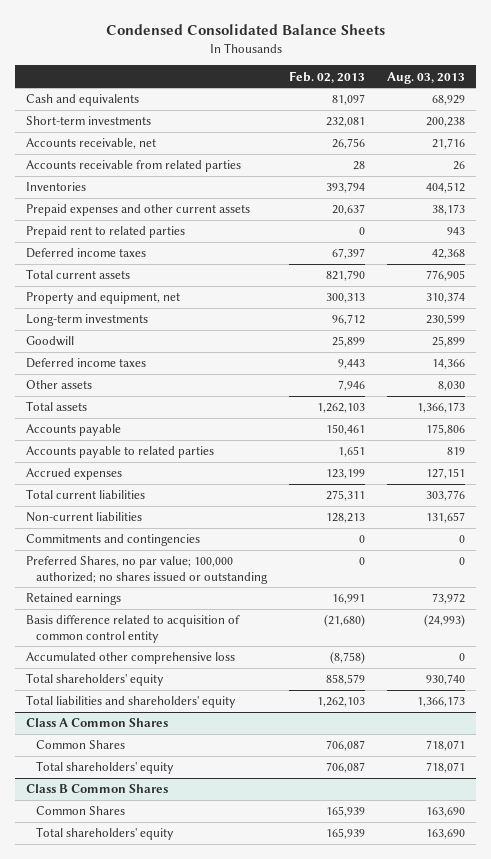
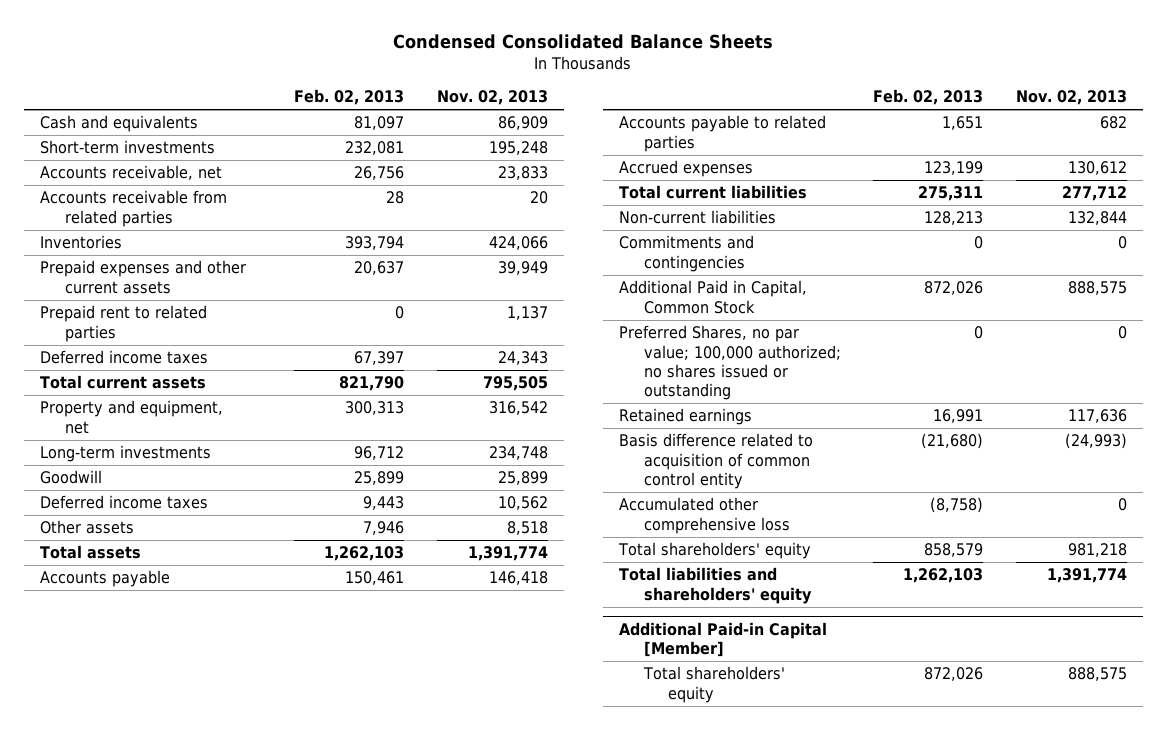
[386,71,465,84] Aug. 03, 2013 -> none
none -> [436,90,548,106] Nov. 02, 2013
none -> [618,280,807,314] Additional Paid in Capital, Common Stock
[26,718,169,728] Class A Common Shares -> none
[35,740,125,750] Common Shares -> none
[26,784,169,794] Class B Common Shares -> none
[35,806,125,816] Common Shares -> none
[35,827,174,841] Total shareholders' equity -> none
none -> [618,622,827,658] Additional Paid-in Capital [Member]
[325,762,365,774] 706,087 -> [924,667,984,682] 872,026

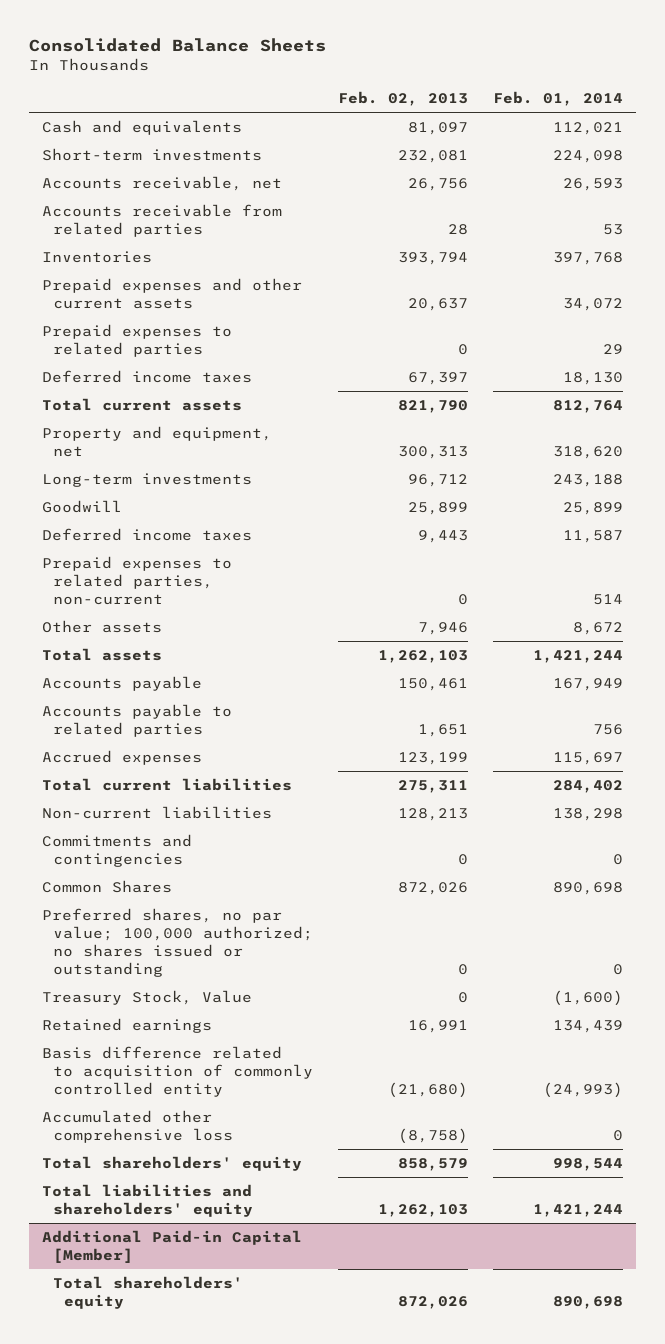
[393,33,774,49] Condensed Consolidated Balance Sheets -> [28,37,326,52] Consolidated Balance Sheets
[436,90,548,106] Nov. 02, 2013 -> none
none -> [493,90,624,106] Feb. 01, 2014
[39,305,207,342] Prepaid rent to related parties -> [41,324,232,357] Prepaid expenses to related parties
none -> [41,556,232,605] Prepaid expenses to related parties, non-current
[618,280,807,314] Additional Paid in Capital, Common Stock -> [41,880,172,894] Common Shares
[618,325,841,401] Preferred Shares, no par value; 100,000 authorized; no shares issued or outstanding -> [41,908,313,977] Preferred shares, no par value; 100,000 authorized; no shares issued or outstanding
none -> [41,990,252,1006] Treasury Stock, Value
[618,433,813,489] Basis difference related to acquisition of common control entity -> [41,1046,313,1097] Basis difference related to acquisition of commonly controlled entity

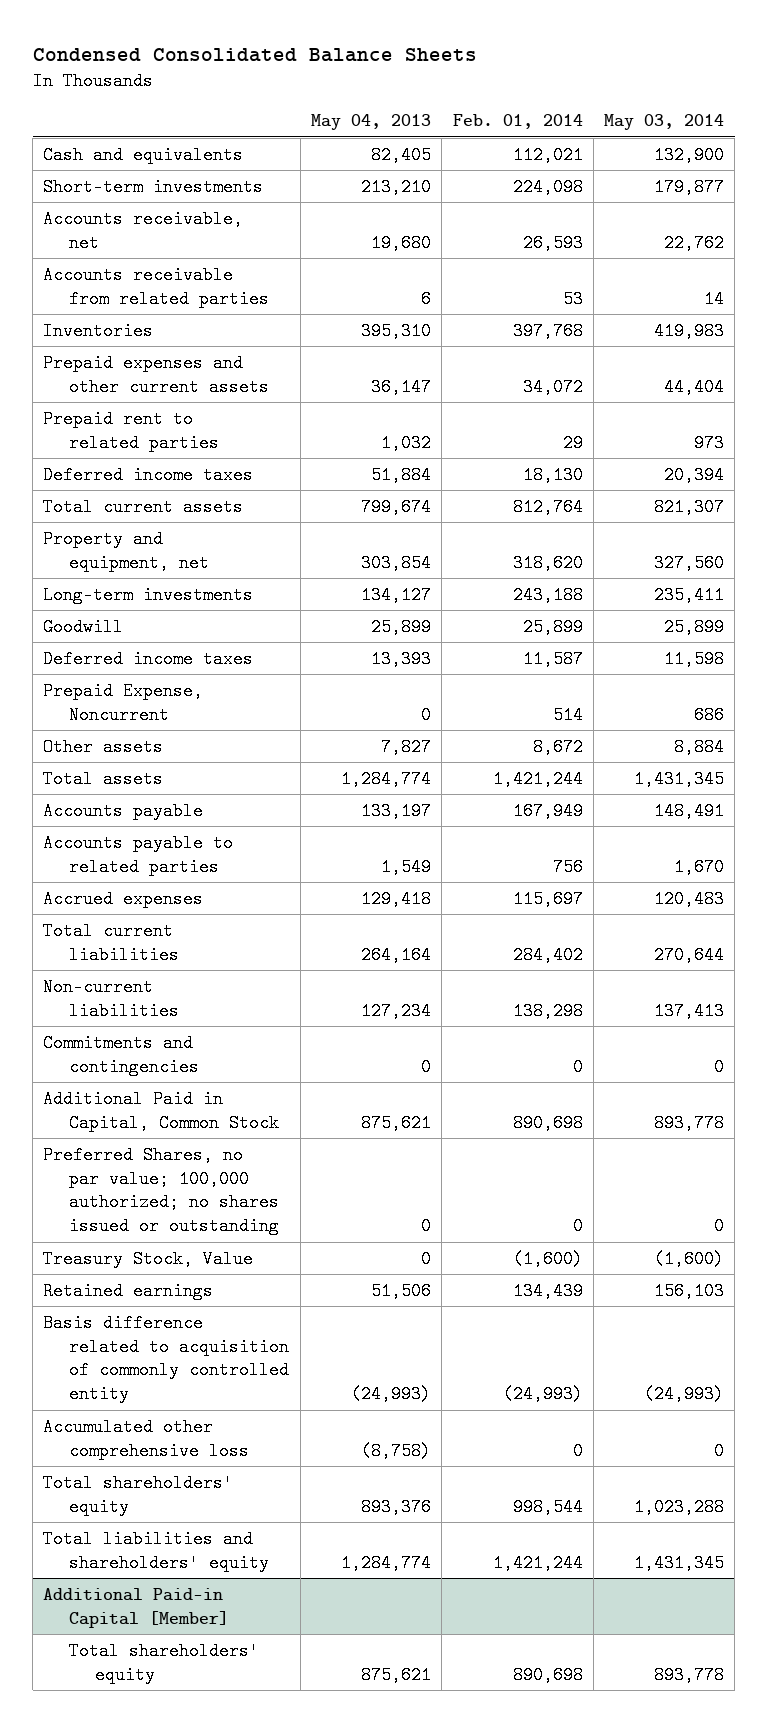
[28,37,326,52] Consolidated Balance Sheets -> [32,48,477,63] Condensed Consolidated Balance Sheets
[337,90,468,106] Feb. 02, 2013 -> none
none -> [310,114,431,131] May 04, 2013
none -> [604,114,725,131] May 03, 2014
[41,324,232,357] Prepaid expenses to related parties -> [43,409,220,452] Prepaid rent to related parties
[41,556,232,605] Prepaid expenses to related parties, non-current -> [43,681,204,724] Prepaid Expense, Noncurrent
[41,880,172,894] Common Shares -> [43,1089,280,1132] Additional Paid in Capital, Common Stock
[41,908,313,977] Preferred shares, no par value; 100,000 authorized; no shares issued or outstanding -> [43,1145,280,1236] Preferred Shares, no par value; 100,000 authorized; no shares issued or outstanding

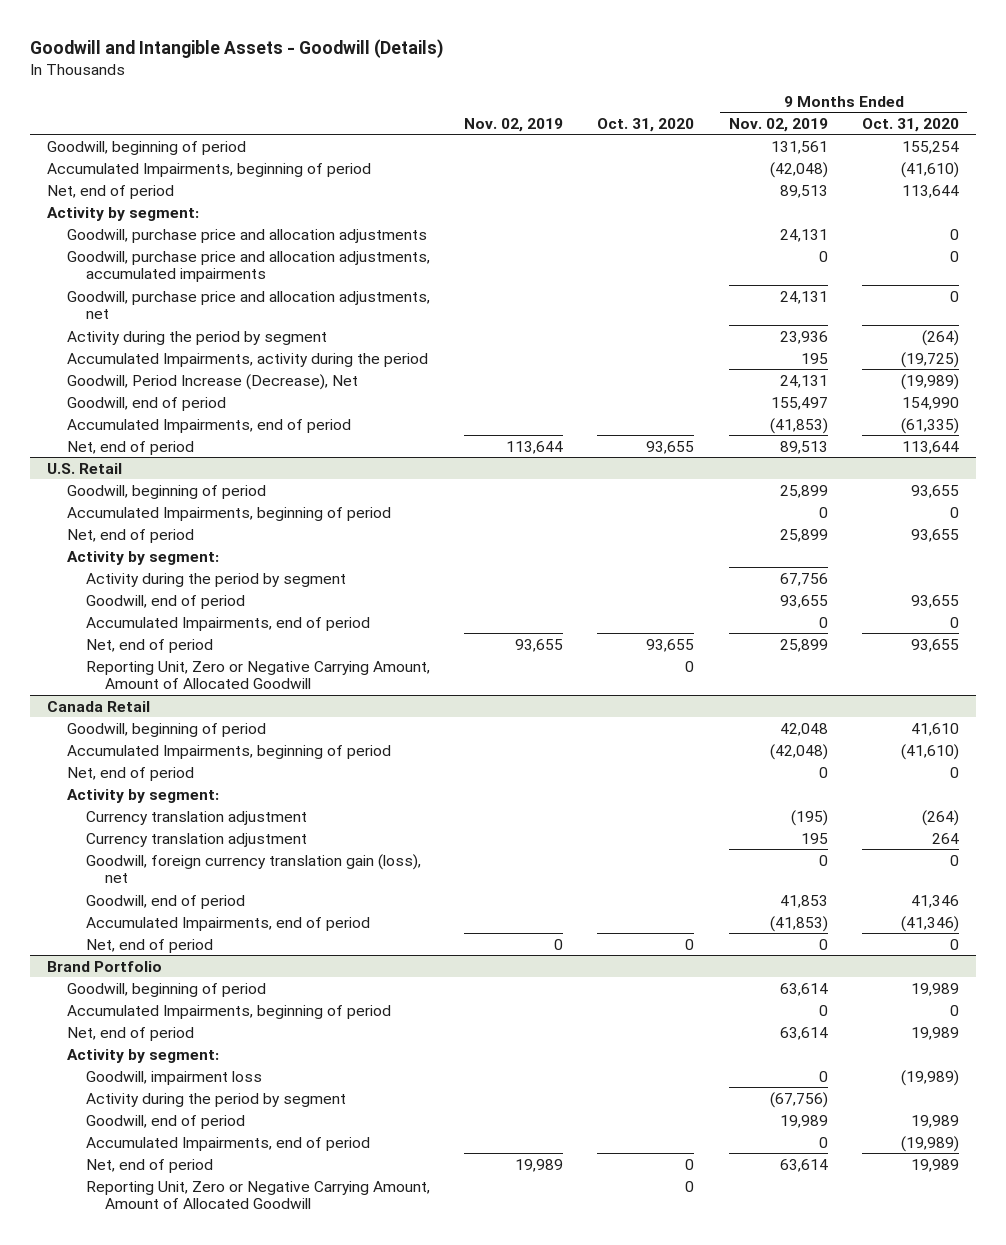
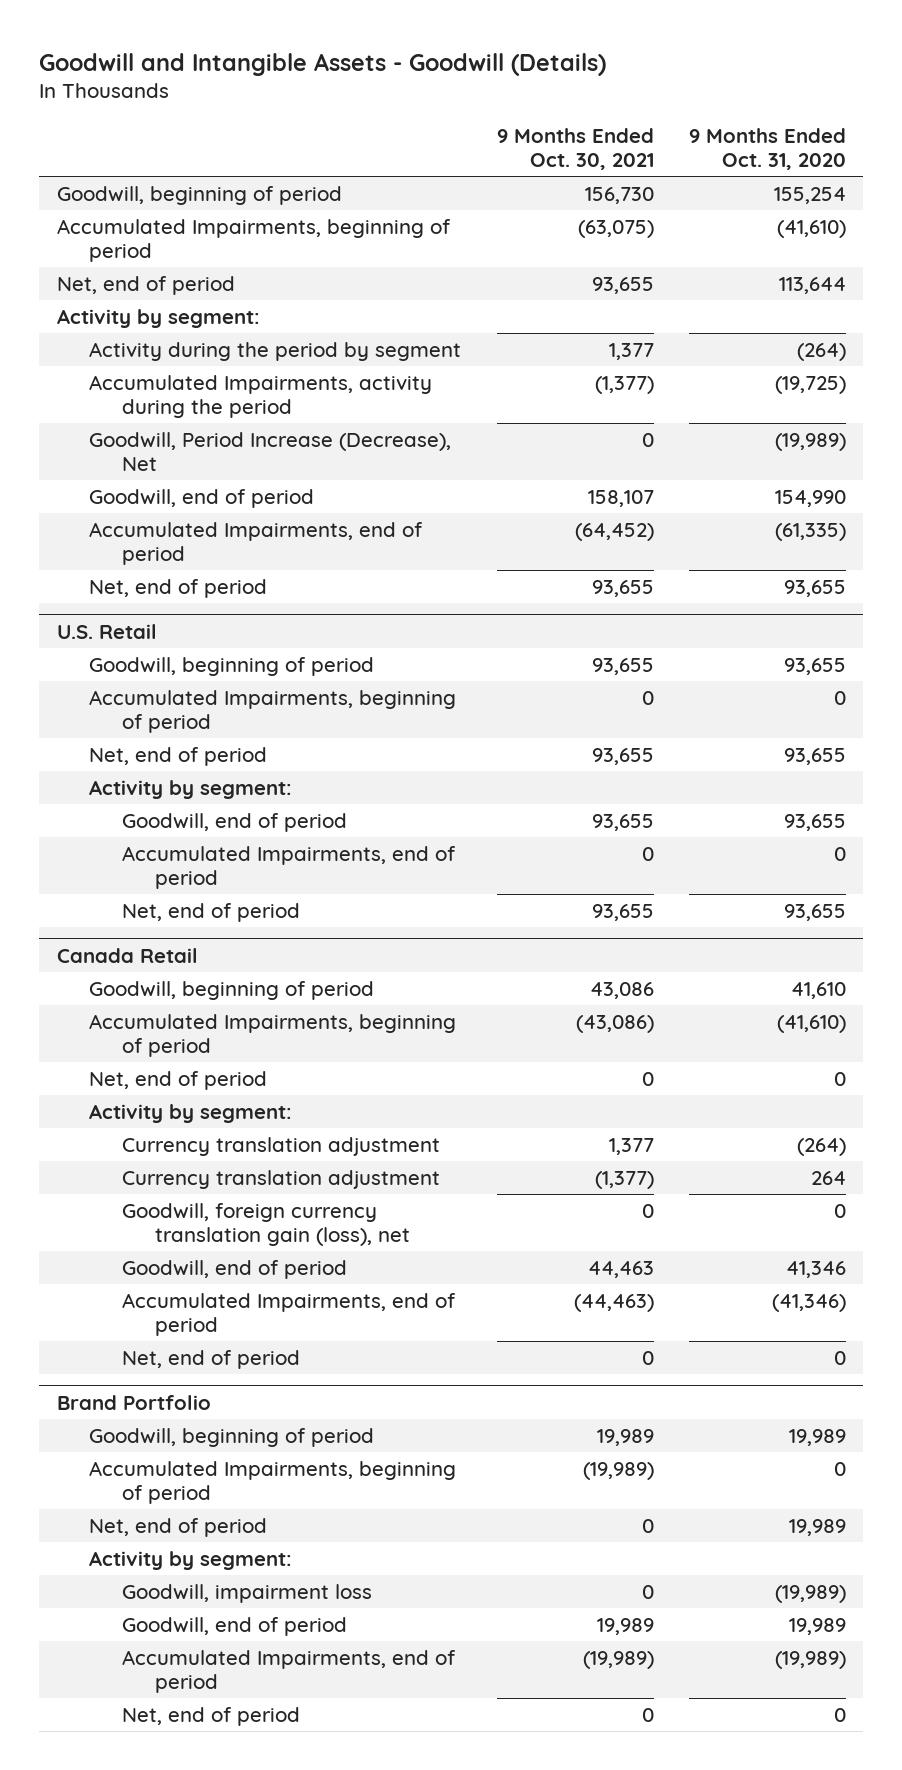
[464,117,564,132] Nov. 02, 2019 -> none
[597,117,695,132] Oct. 31, 2020 -> none
[728,117,828,132] Nov. 02, 2019 -> none
none -> [496,127,654,170] 9 Months Ended Oct. 30, 2021
[66,228,427,243] Goodwill, purchase price and allocation adjustments -> none
[66,250,430,283] Goodwill, purchase price and allocation adjustments, accumulated impairments -> none
[66,290,430,320] Goodwill, purchase price and allocation adjustments, net -> none
[901,440,959,454] 113,644 -> [783,579,846,597] 93,655
[86,572,347,587] Activity during the period by segment -> none
[86,660,431,690] Reporting Unit, Zero or Negative Carrying Amount, Amount of Allocated Goodwill -> none
[86,1092,347,1107] Activity during the period by segment -> none
[86,1180,431,1210] Reporting Unit, Zero or Negative Carrying Amount, Amount of Allocated Goodwill -> none
[910,1158,959,1172] 19,989 -> [833,1707,846,1722] 0

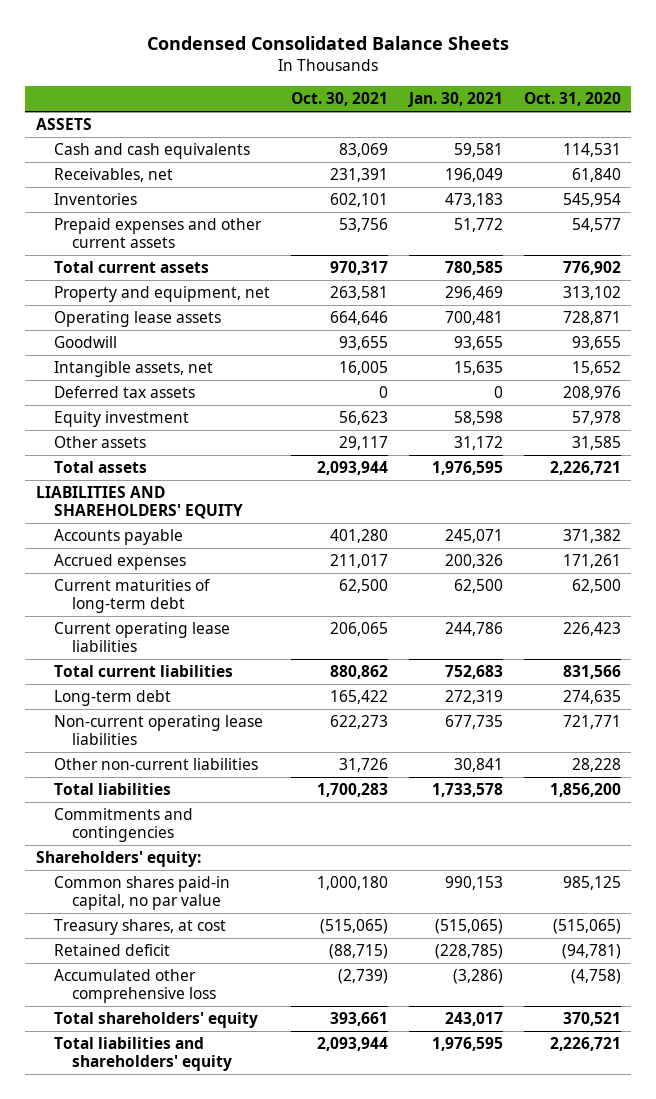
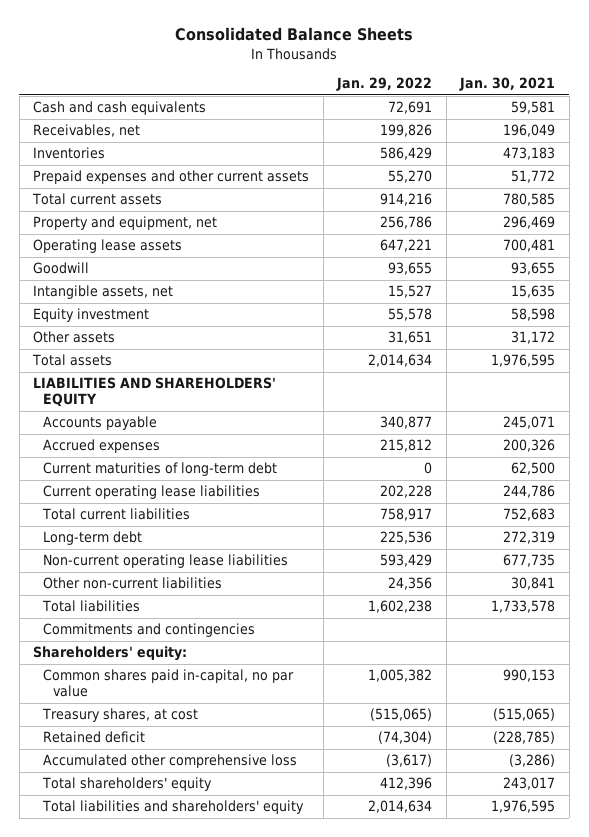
[147,35,510,50] Condensed Consolidated Balance Sheets -> [175,27,414,42] Consolidated Balance Sheets
[290,92,388,107] Oct. 30, 2021 -> none
[523,92,621,107] Oct. 31, 2020 -> none
none -> [336,77,433,92] Jan. 29, 2022
[35,118,92,131] ASSETS -> none
[54,386,196,399] Deferred tax assets -> none
[54,876,231,911] Common shares paid-in capital, no par value -> [43,669,295,698] Common shares paid in-capital, no par value

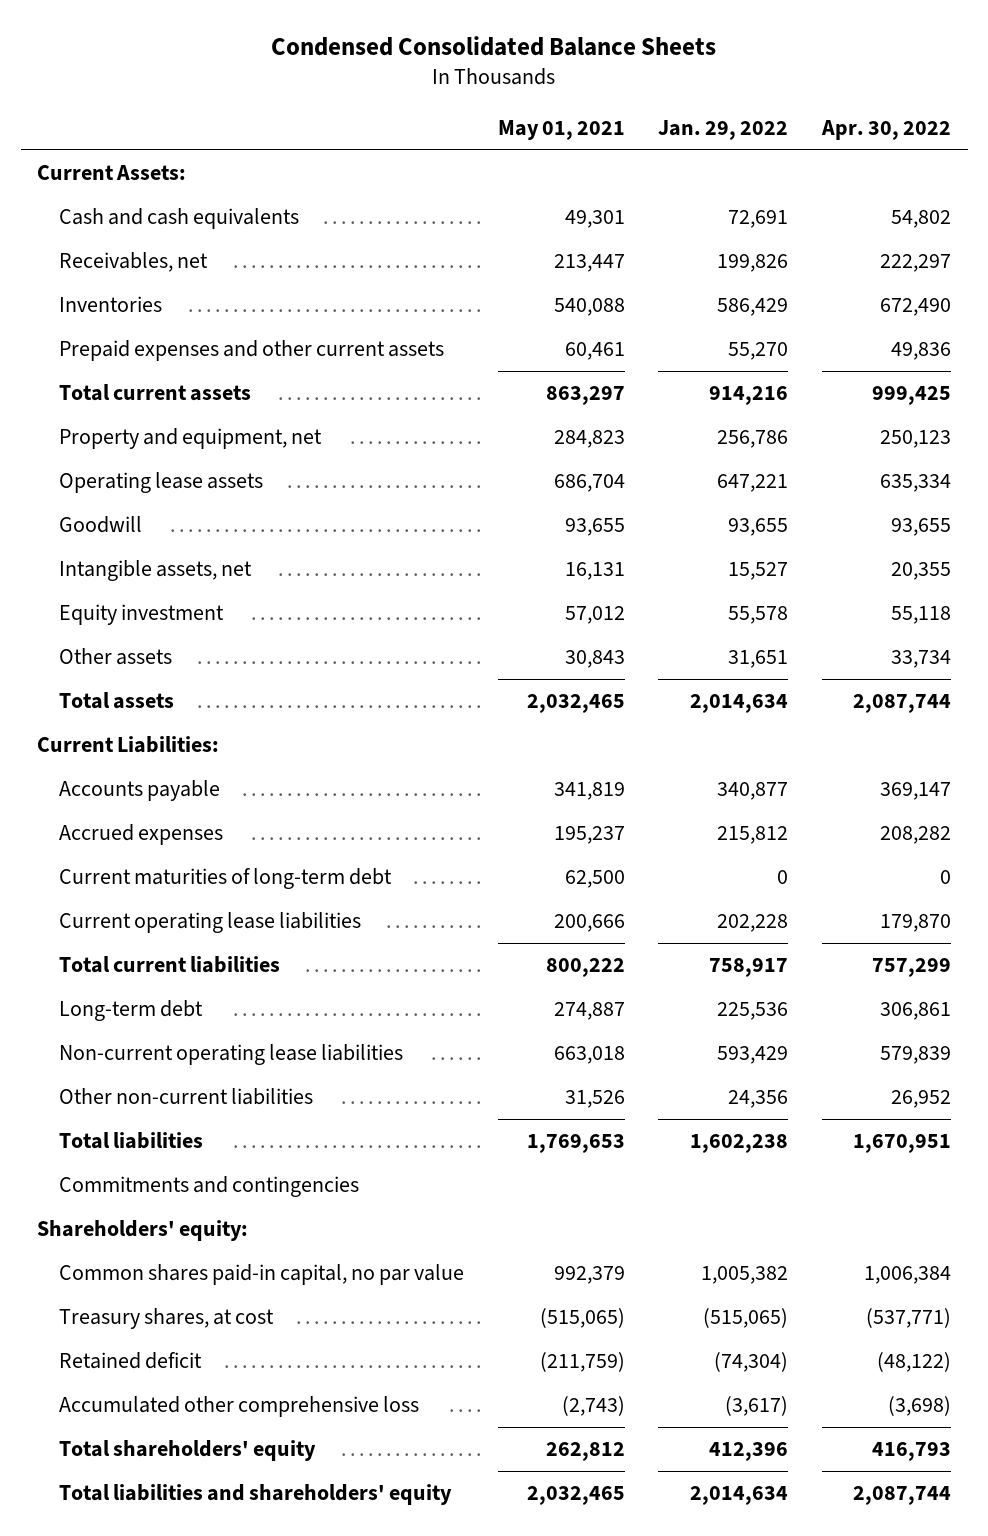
[175,27,414,42] Consolidated Balance Sheets -> [271,35,717,56] Condensed Consolidated Balance Sheets
[459,77,556,92] Jan. 30, 2021 -> none
none -> [497,120,625,141] May 01, 2021
none -> [820,120,951,141] Apr. 30, 2022
none -> [37,165,187,181] Current Assets:
[33,377,277,408] LIABILITIES AND SHAREHOLDERS' EQUITY -> none
none -> [37,736,220,754] Current Liabilities:
[43,669,295,698] Common shares paid in-capital, no par value -> [59,1264,465,1286] Common shares paid-in capital, no par value

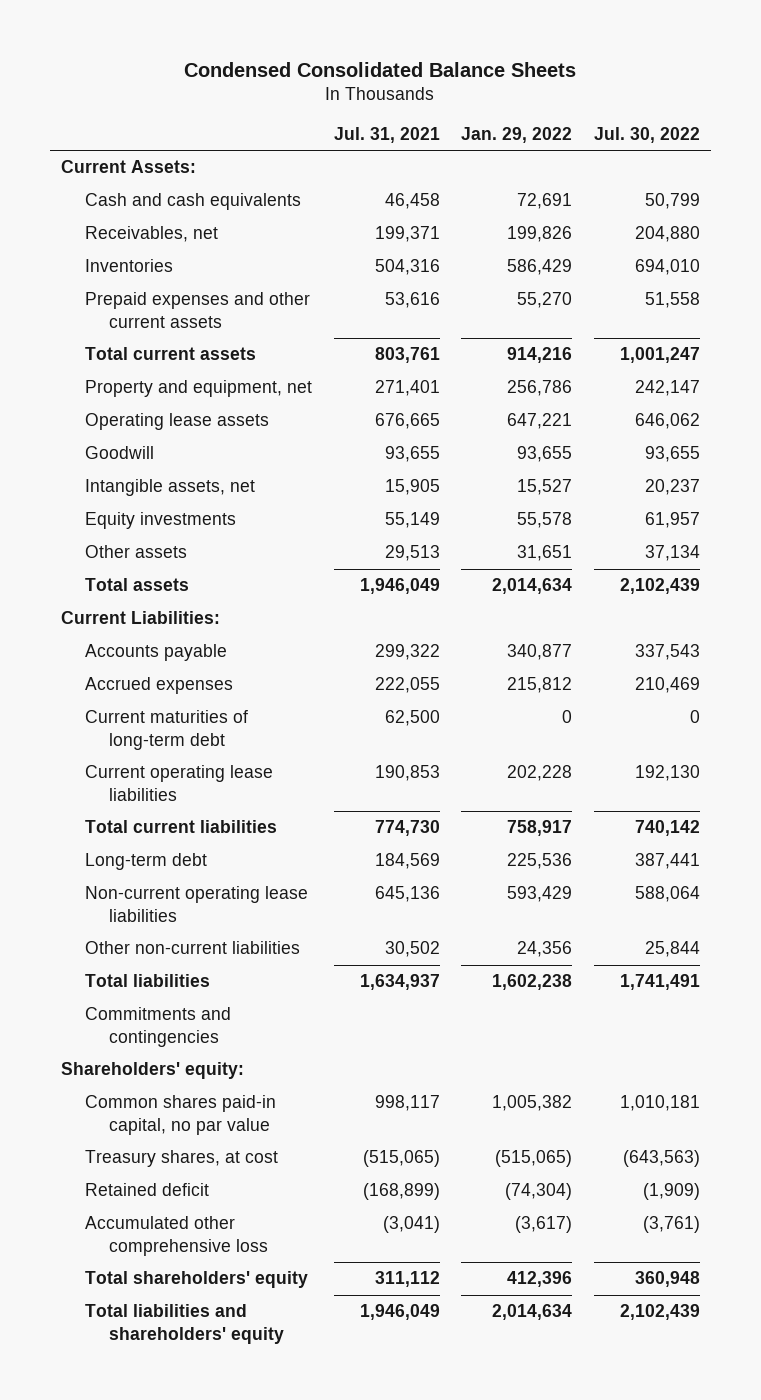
[497,120,625,141] May 01, 2021 -> none
[820,120,951,141] Apr. 30, 2022 -> none
none -> [333,126,440,143] Jul. 31, 2021
none -> [593,126,700,143] Jul. 30, 2022
[59,604,225,626] Equity investment -> [85,512,237,530] Equity investments

